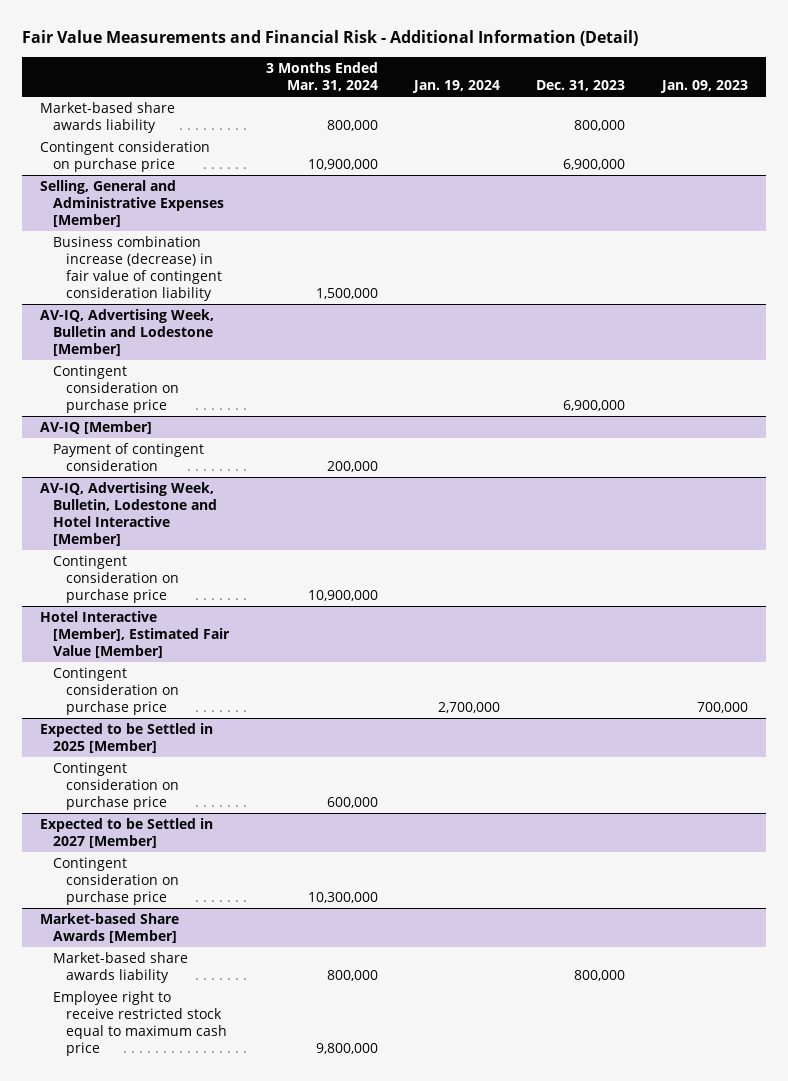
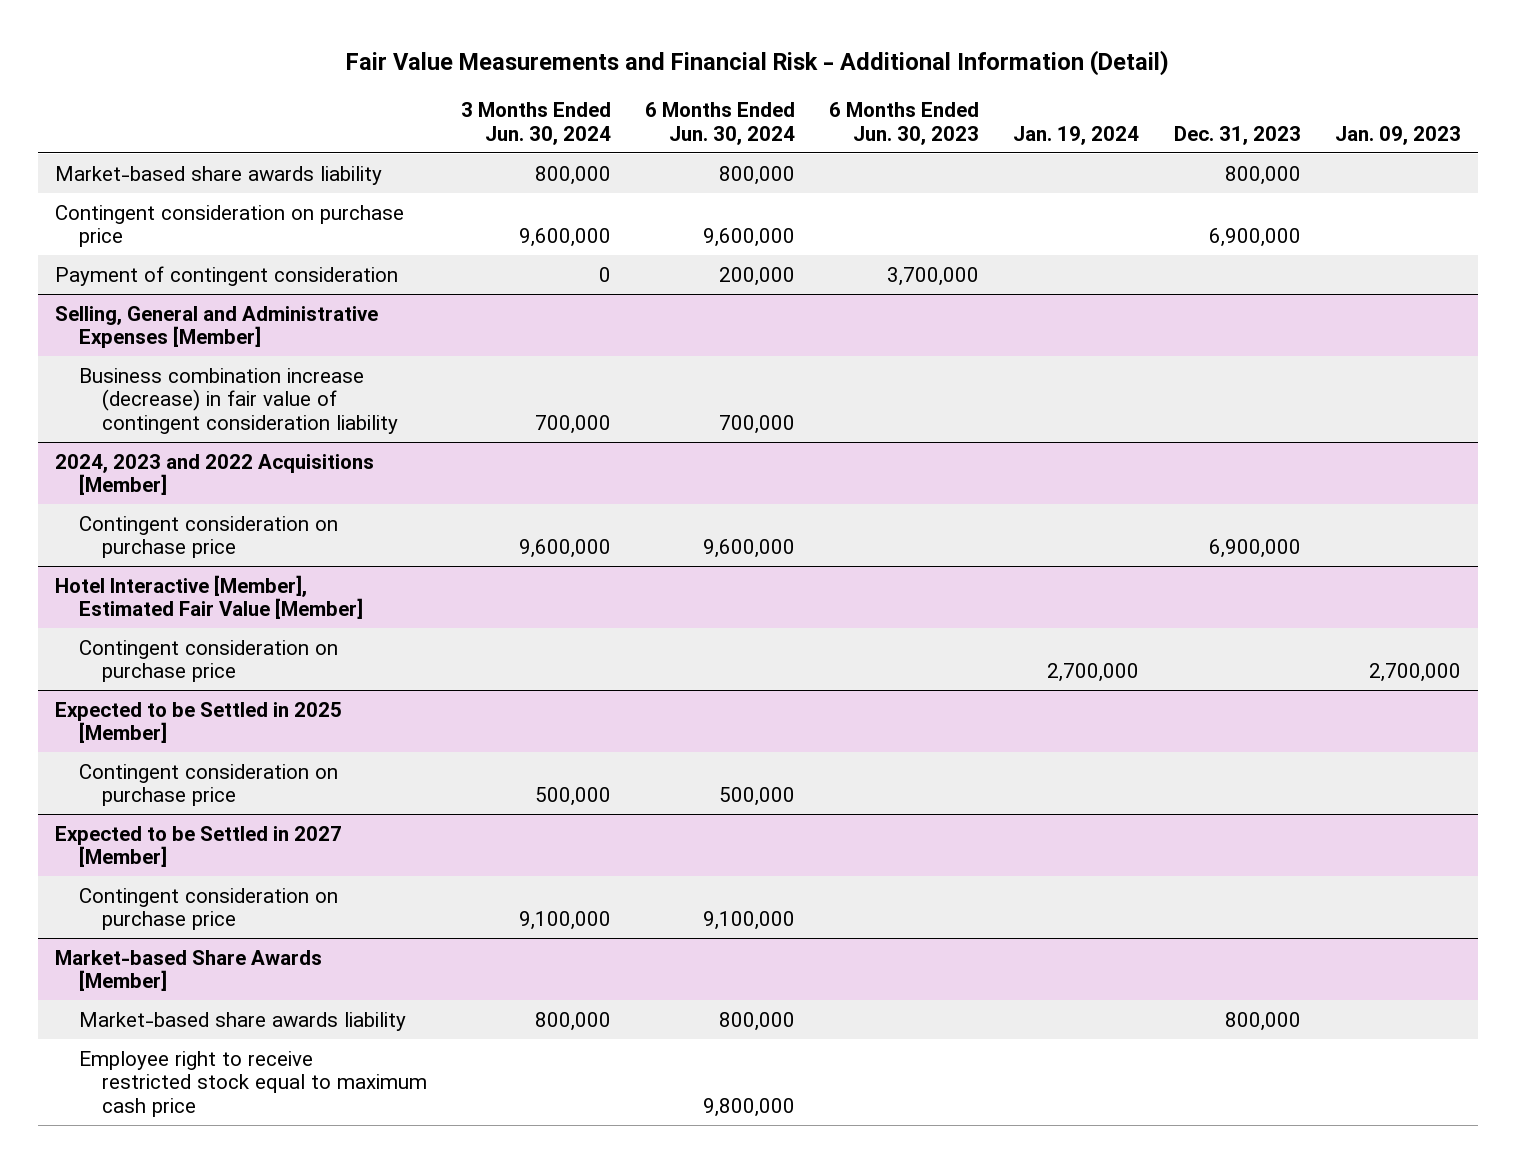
[265,62,378,92] 3 Months Ended Mar. 31, 2024 -> none
none -> [461,101,612,145] 3 Months Ended Jun. 30, 2024
none -> [645,101,796,145] 6 Months Ended Jun. 30, 2024
none -> [829,101,980,145] 6 Months Ended Jun. 30, 2023
none -> [55,265,399,286] Payment of contingent consideration
[40,308,215,356] AV-IQ, Advertising Week, Bulletin and Lodestone [Member] -> [55,453,375,496] 2024, 2023 and 2022 Acquisitions [Member]
[40,420,153,434] AV-IQ [Member] -> none
[53,442,205,471] Payment of contingent consideration -> none
[40,481,218,546] AV-IQ, Advertising Week, Bulletin, Lodestone and Hotel Interactive [Member] -> none
[53,554,180,603] Contingent consideration on purchase price -> none
[696,701,748,713] 700,000 -> [1368,663,1461,683] 2,700,000

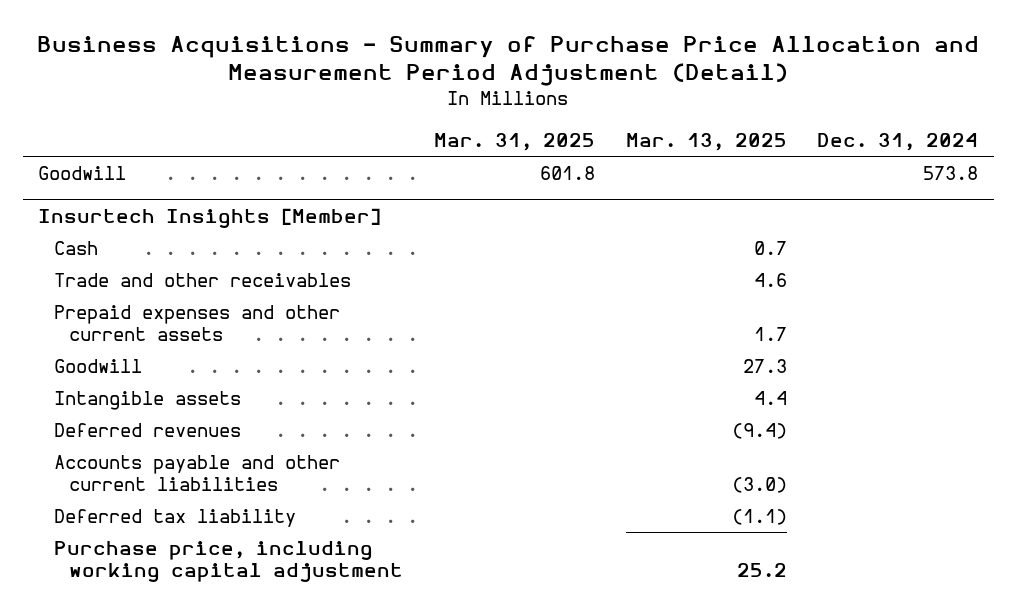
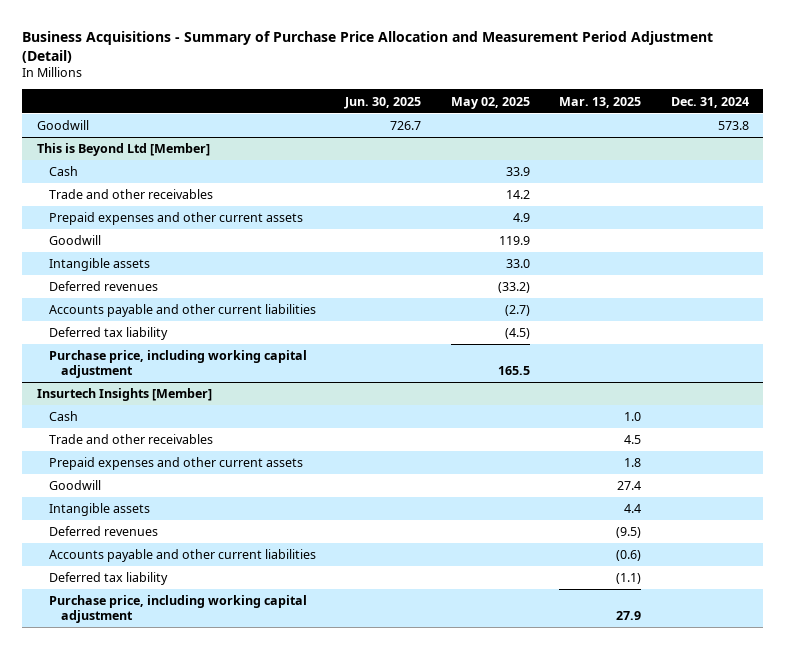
[433,133,595,152] Mar. 31, 2025 -> none
none -> [344,96,422,109] Jun. 30, 2025
none -> [450,96,530,109] May 02, 2025
none -> [37,143,211,157] This is Beyond Ltd [Member]
none -> [49,166,79,177] Cash
none -> [49,189,214,200] Trade and other receivables
none -> [49,212,304,226] Prepaid expenses and other current assets
none -> [49,235,102,246] Goodwill
none -> [49,258,151,272] Intangible assets
none -> [49,281,159,292] Deferred revenues
none -> [49,304,317,318] Accounts payable and other current liabilities
none -> [49,327,169,341] Deferred tax liability
none -> [49,350,308,378] Purchase price, including working capital adjustment
[753,241,787,256] 0.7 -> [624,412,642,422] 1.0
[753,273,787,288] 4.6 -> [624,435,642,445] 4.5
[753,326,787,341] 1.7 -> [624,458,642,468] 1.8
[742,359,787,374] 27.3 -> [617,481,642,491] 27.4
[731,423,787,440] (9.4) -> [616,527,642,539] (9.5)
[731,476,787,493] (3.0) -> [616,550,642,562] (0.6)
[736,562,787,577] 25.2 -> [616,610,642,620] 27.9

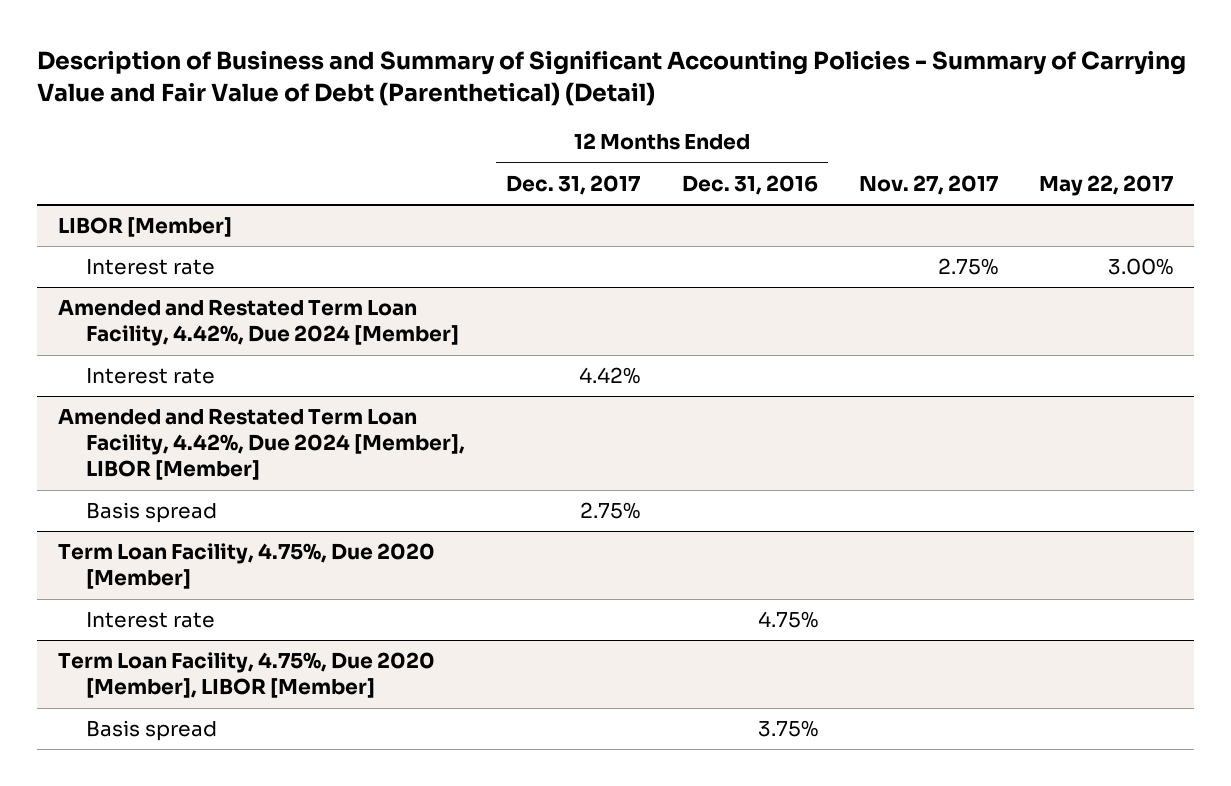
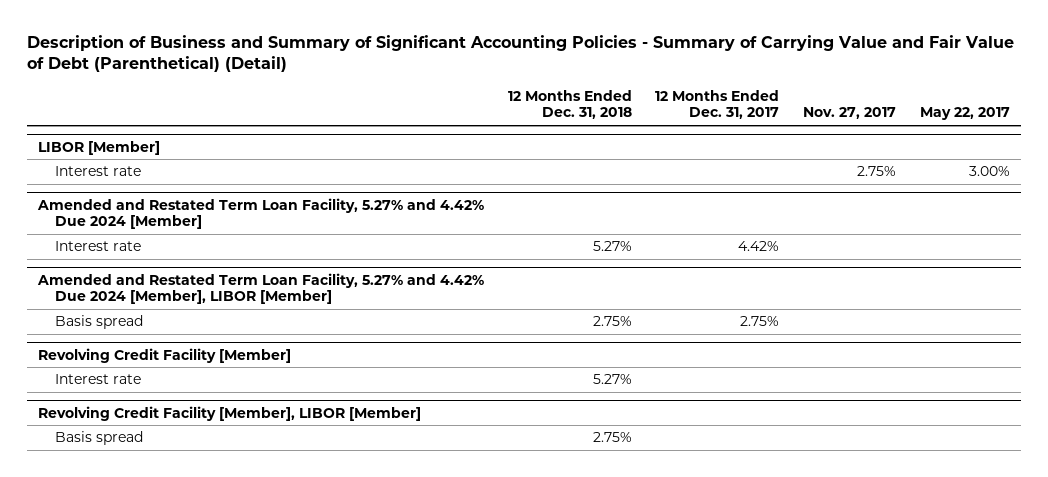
[681,174,818,195] Dec. 31, 2016 -> none
none -> [507,89,632,120] 12 Months Ended Dec. 31, 2018
[57,299,459,347] Amended and Restated Term Loan Facility, 4.42%, Due 2024 [Member] -> [37,197,485,230] Amended and Restated Term Loan Facility, 5.27% and 4.42% Due 2024 [Member]
[57,408,465,481] Amended and Restated Term Loan Facility, 4.42%, Due 2024 [Member], LIBOR [Member] -> [37,272,485,305] Amended and Restated Term Loan Facility, 5.27% and 4.42% Due 2024 [Member], LIBOR [Member]
[57,543,435,590] Term Loan Facility, 4.75%, Due 2020 [Member] -> none
[85,612,215,629] Interest rate -> none
[57,652,435,699] Term Loan Facility, 4.75%, Due 2020 [Member], LIBOR [Member] -> none
[85,720,217,742] Basis spread -> none
none -> [38,347,292,363] Revolving Credit Facility [Member]
none -> [54,374,141,385] Interest rate
none -> [38,405,422,421] Revolving Credit Facility [Member], LIBOR [Member]
none -> [54,431,143,446] Basis spread

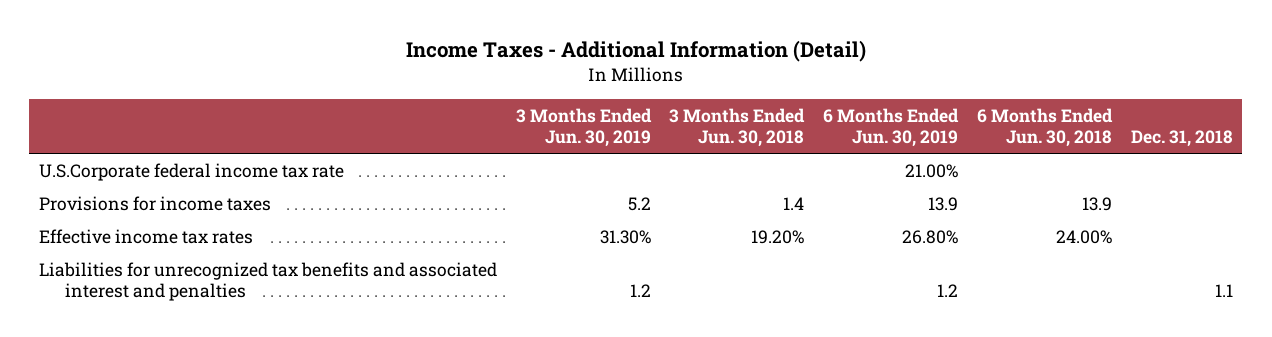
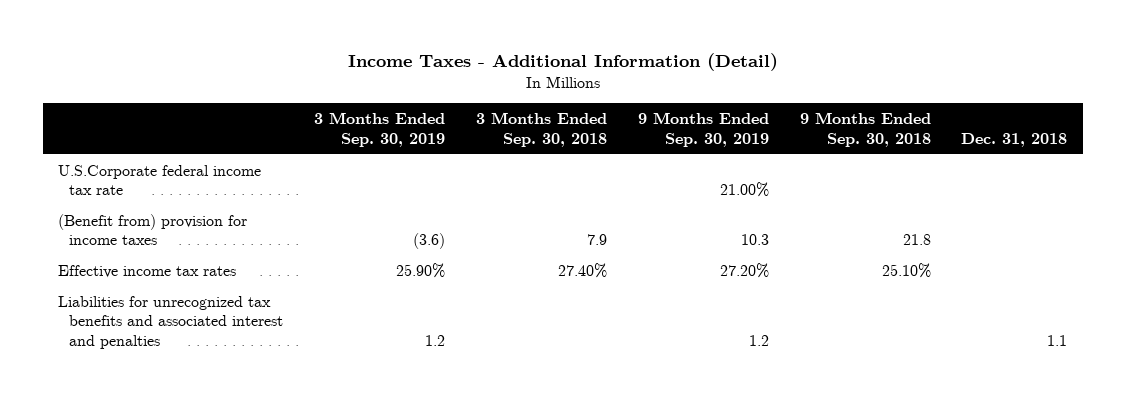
[515,107,652,147] 3 Months Ended Jun. 30, 2019 -> none
[669,107,806,147] 3 Months Ended Jun. 30, 2018 -> none
[823,107,960,147] 6 Months Ended Jun. 30, 2019 -> none
[976,107,1113,147] 6 Months Ended Jun. 30, 2018 -> none
none -> [314,112,446,147] 3 Months Ended Sep. 30, 2019
none -> [475,112,607,147] 3 Months Ended Sep. 30, 2018
none -> [637,112,769,147] 9 Months Ended Sep. 30, 2019
none -> [799,112,931,147] 9 Months Ended Sep. 30, 2018
[38,196,271,212] Provisions for income taxes -> [57,213,247,246] (Benefit from) provision for income taxes

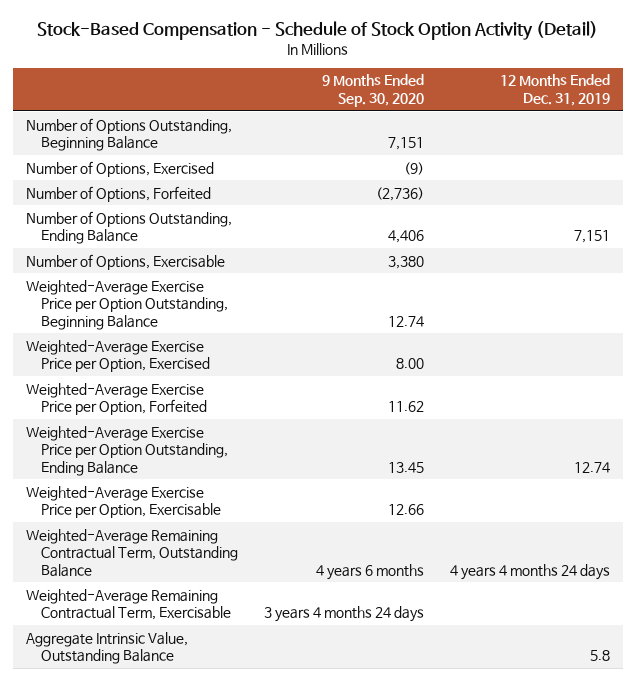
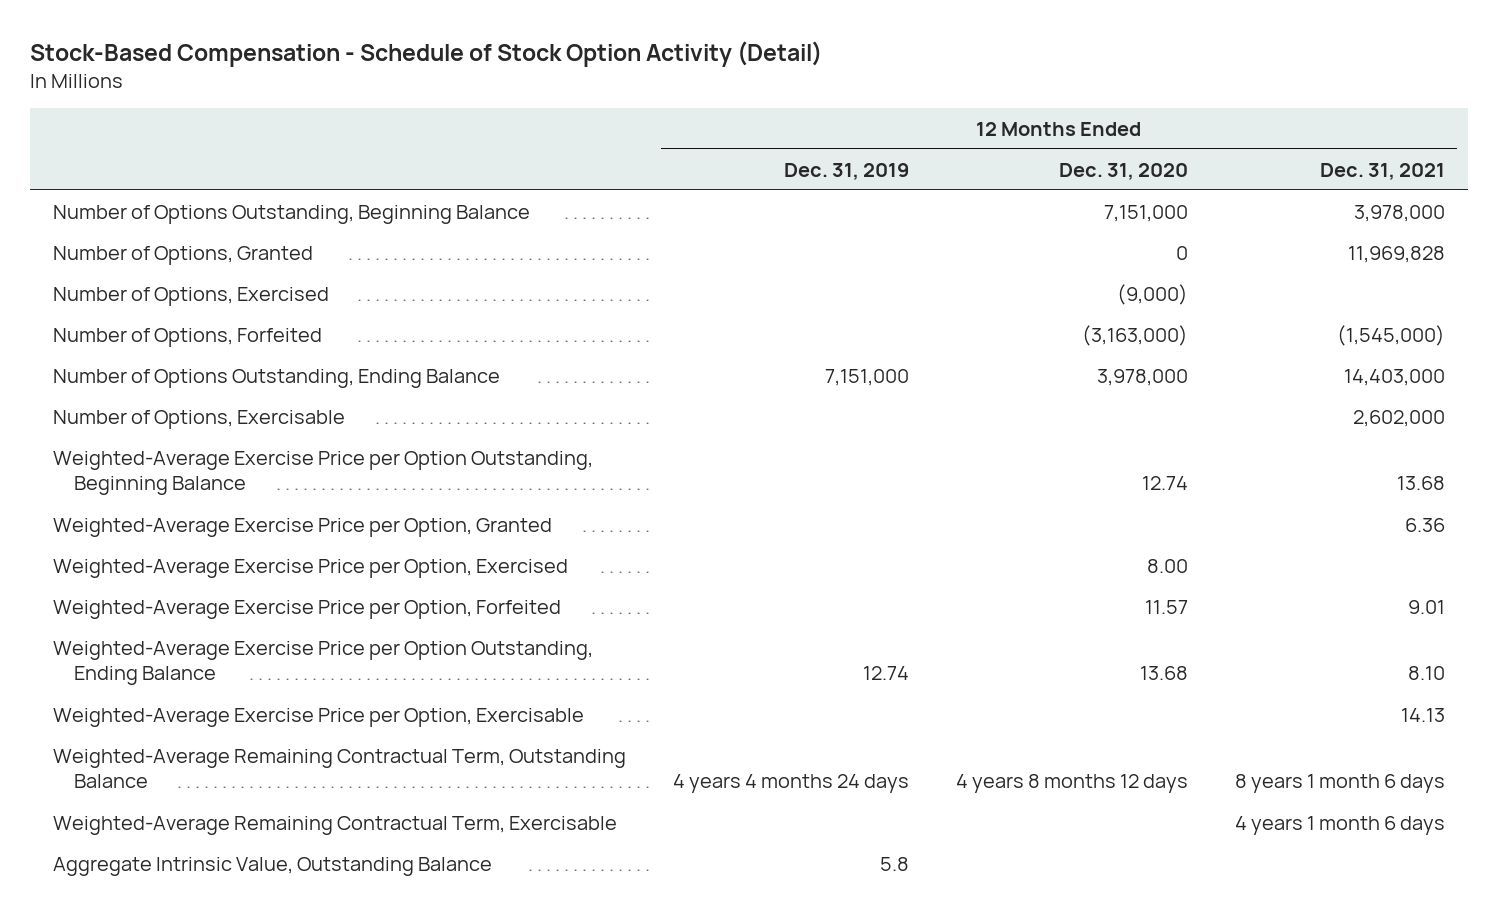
[321,74,424,108] 9 Months Ended Sep. 30, 2020 -> none
none -> [1058,162,1188,180] Dec. 31, 2020
none -> [1319,162,1445,180] Dec. 31, 2021
none -> [53,245,314,265] Number of Options, Granted
[574,230,611,244] 7,151 -> [825,368,910,386] 7,151,000
none -> [53,517,553,537] Weighted-Average Exercise Price per Option, Granted

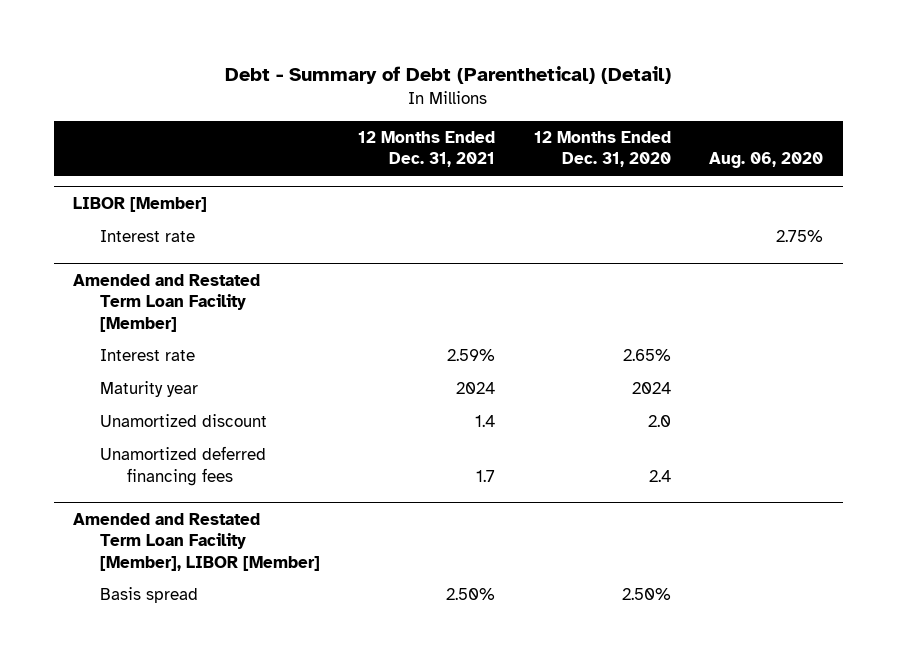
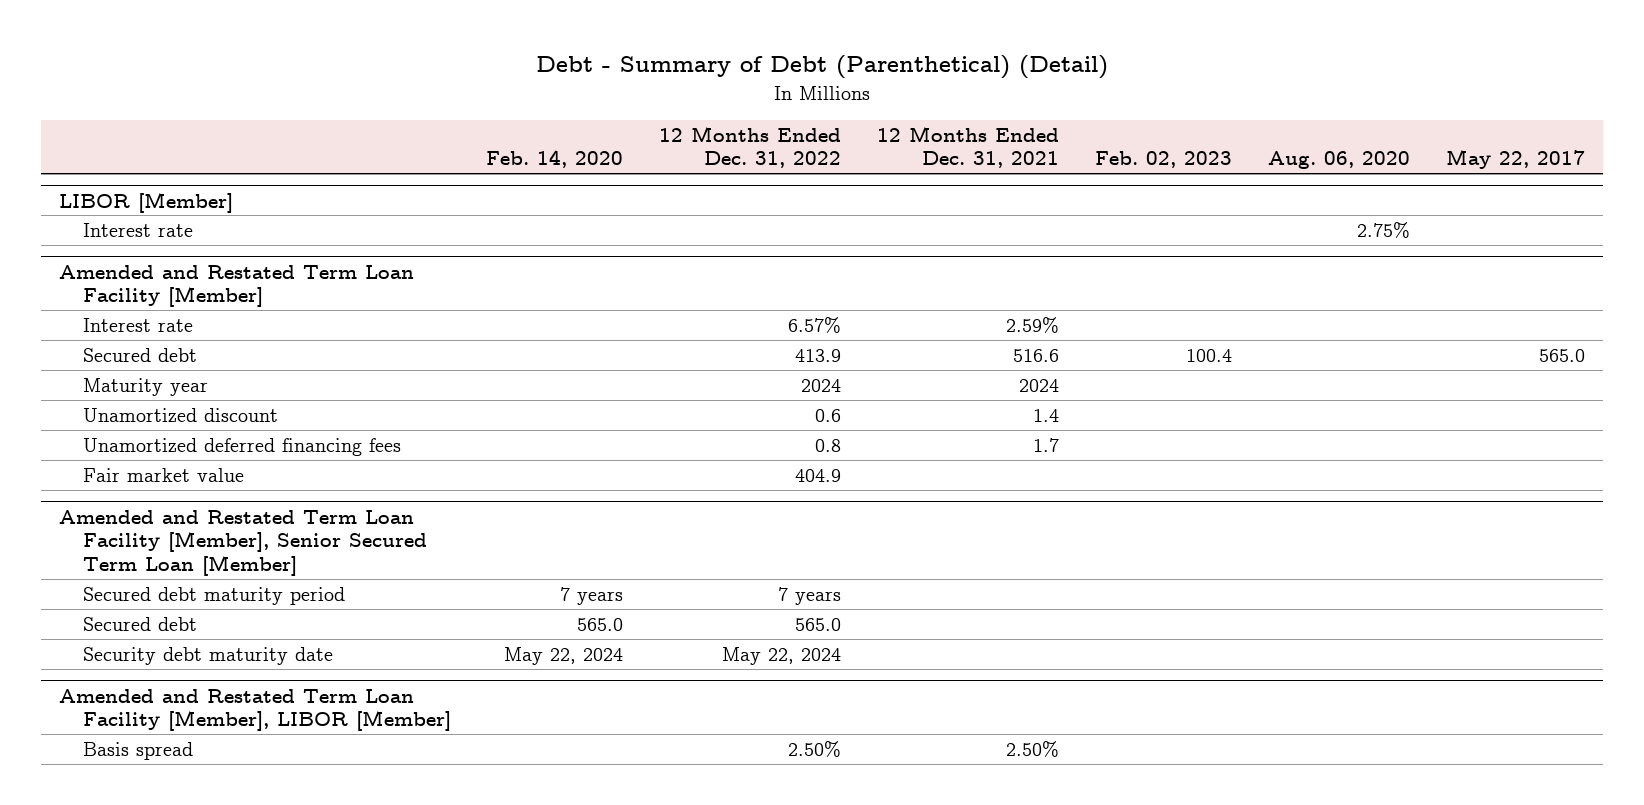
[533,131,671,168] 12 Months Ended Dec. 31, 2020 -> none
none -> [486,150,624,169] Feb. 14, 2020
none -> [659,125,842,169] 12 Months Ended Dec. 31, 2022
none -> [1095,151,1233,169] Feb. 02, 2023
none -> [1445,149,1585,170] May 22, 2017
none -> [82,347,197,362] Secured debt
none -> [82,467,244,482] Fair market value
none -> [59,509,427,576] Amended and Restated Term Loan Facility [Member], Senior Secured Term Loan [Member]
none -> [82,586,345,605] Secured debt maturity period
none -> [82,616,197,631] Secured debt
none -> [82,646,333,665] Security debt maturity date

